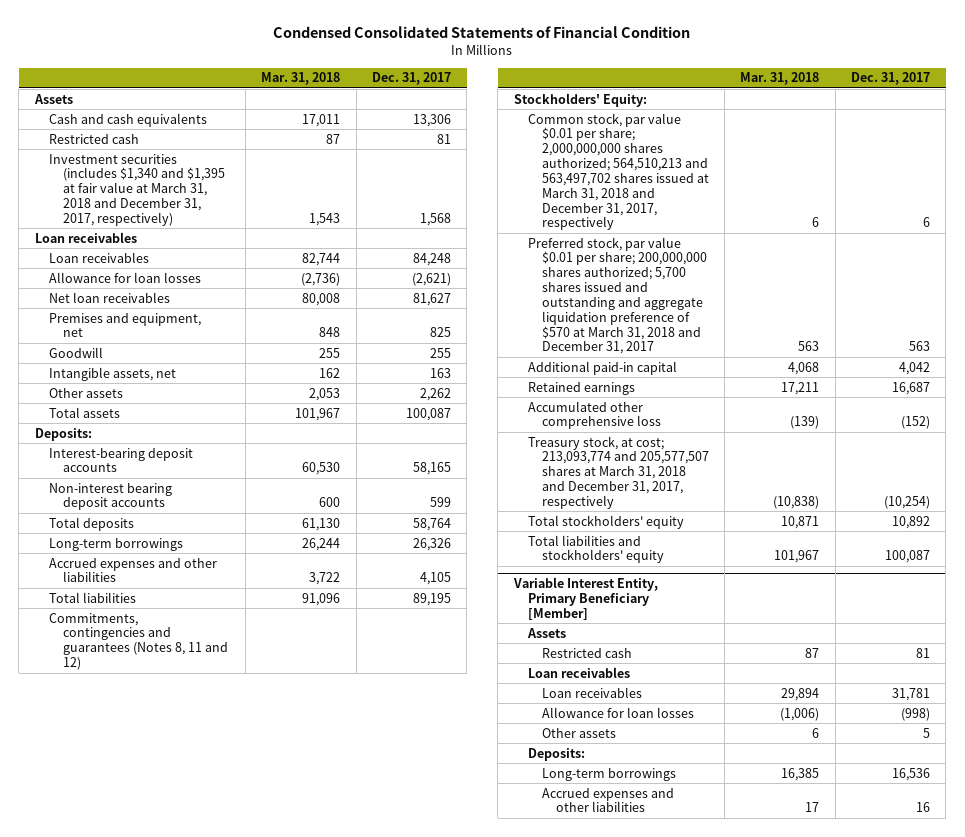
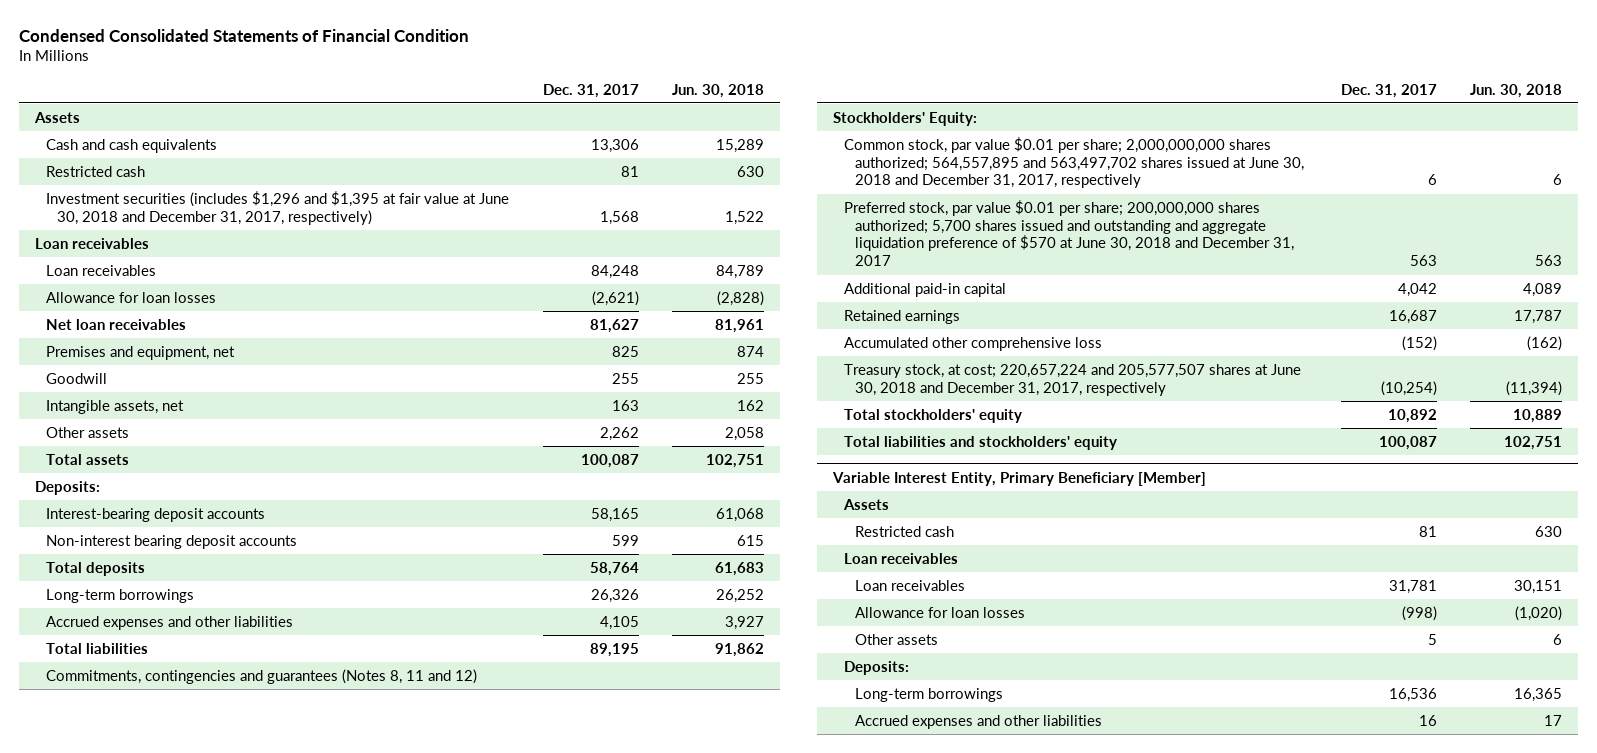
[261,72,341,86] Mar. 31, 2018 -> none
none -> [671,83,764,98] Jun. 30, 2018
[48,153,225,226] Investment securities (includes $1,340 and $1,395 at fair value at March 31, 2018 and December 31, 2017, respectively) -> [46,190,510,225] Investment securities (includes $1,296 and $1,395 at fair value at June 30, 2018 and December 31, 2017, respectively)
[527,112,709,231] Common stock, par value $0.01 per share; 2,000,000,000 shares authorized; 564,510,213 and 563,497,702 shares issued at March 31, 2018 and December 31, 2017, respectively -> [844,136,1305,189] Common stock, par value $0.01 per share; 2,000,000,000 shares authorized; 564,557,895 and 563,497,702 shares issued at June 30, 2018 and December 31, 2017, respectively
[527,236,707,355] Preferred stock, par value $0.01 per share; 200,000,000 shares authorized; 5,700 shares issued and outstanding and aggregate liquidation preference of $570 at March 31, 2018 and December 31, 2017 -> [844,199,1295,267] Preferred stock, par value $0.01 per share; 200,000,000 shares authorized; 5,700 shares issued and outstanding and aggregate liquidation preference of $570 at June 30, 2018 and December 31, 2017
[527,435,709,509] Treasury stock, at cost; 213,093,774 and 205,577,507 shares at March 31, 2018 and December 31, 2017, respectively -> [844,363,1302,396] Treasury stock, at cost; 220,657,224 and 205,577,507 shares at June 30, 2018 and December 31, 2017, respectively

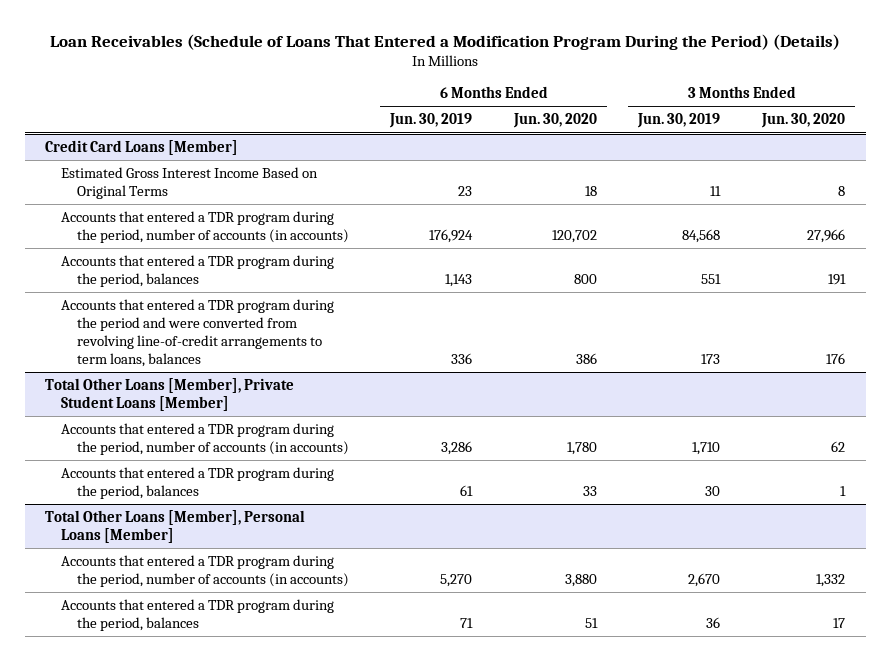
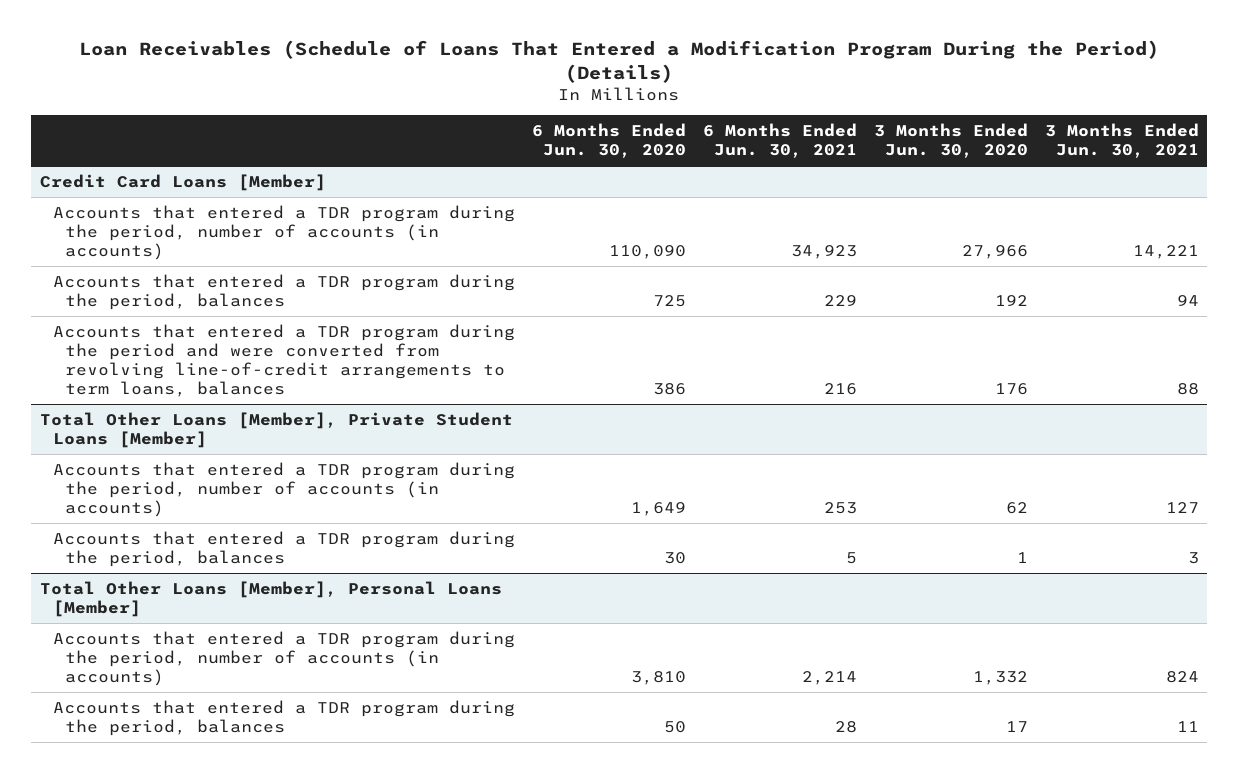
[389,113,473,129] Jun. 30, 2019 -> none
[637,113,721,129] Jun. 30, 2019 -> none
none -> [702,122,857,159] 6 Months Ended Jun. 30, 2021
none -> [1044,122,1199,159] 3 Months Ended Jun. 30, 2021
[61,166,319,200] Estimated Gross Interest Income Based on Original Terms -> none
[551,230,597,244] 120,702 -> [608,245,686,260] 110,090
[573,274,597,285] 800 -> [652,295,686,308] 725
[828,274,847,286] 191 -> [994,295,1028,307] 192
[566,442,597,456] 1,780 -> [630,502,686,517] 1,649
[582,486,597,497] 33 -> [663,552,686,565] 30
[564,574,597,588] 3,880 -> [630,671,686,686] 3,810
[584,618,598,629] 51 -> [663,721,686,734] 50

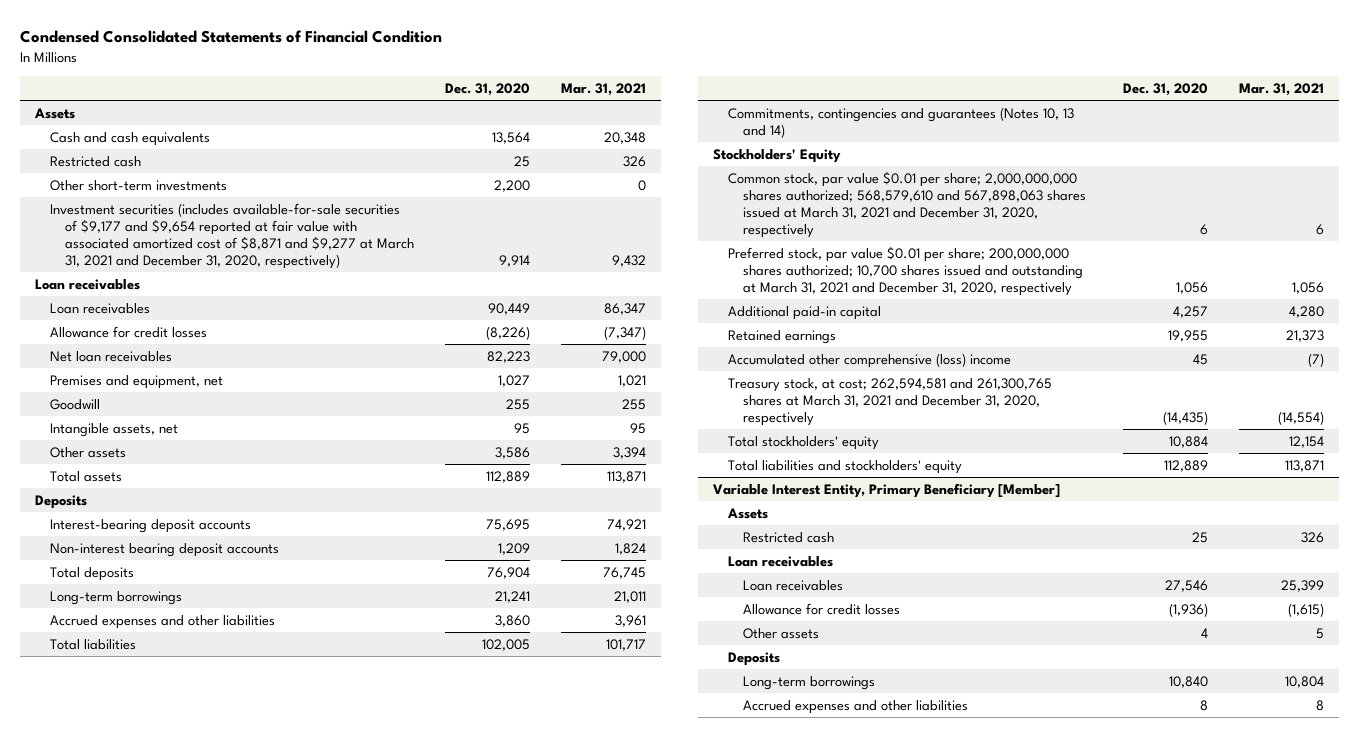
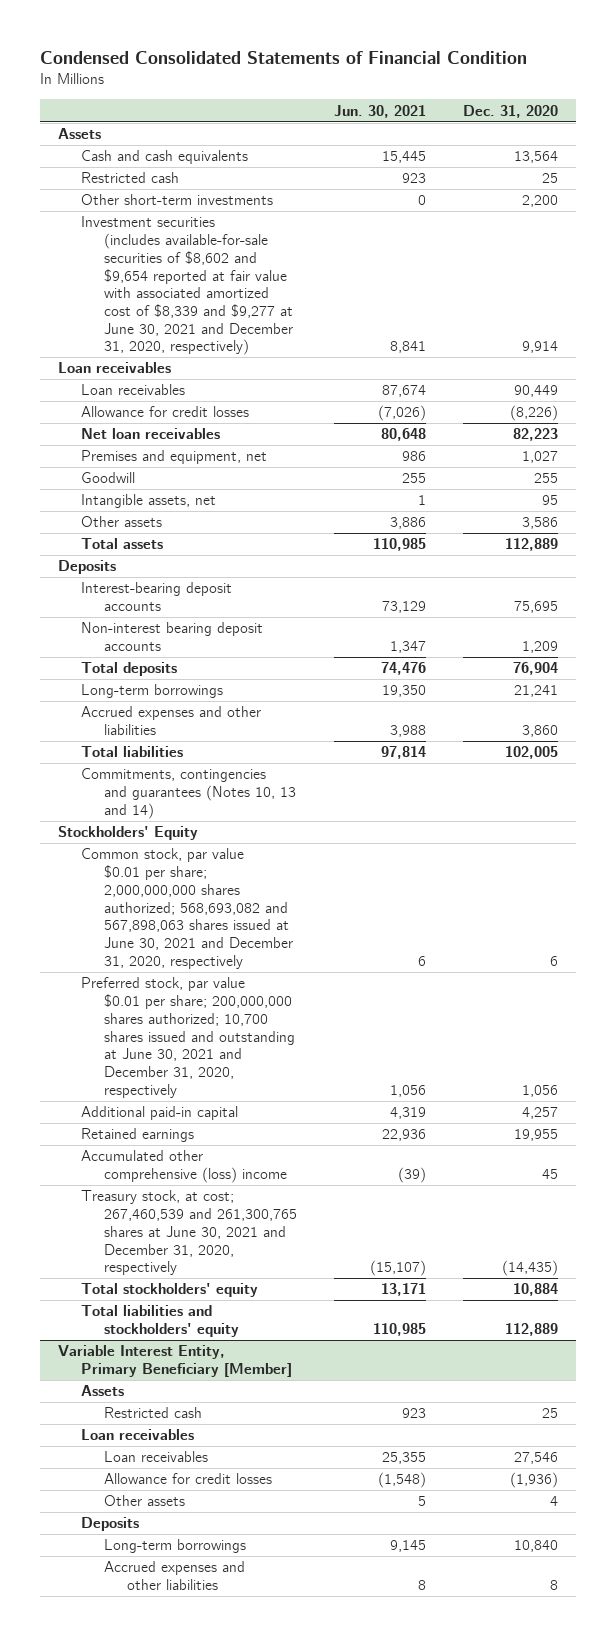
[560,82,646,96] Mar. 31, 2021 -> none
none -> [333,104,426,118] Jun. 30, 2021
[49,202,414,269] Investment securities (includes available-for-sale securities of $9,177 and $9,654 reported at fair value with associated amortized cost of $8,871 and $9,277 at March 31, 2021 and December 31, 2020, respectively) -> [81,216,294,356] Investment securities (includes available-for-sale securities of $8,602 and $9,654 reported at fair value with associated amortized cost of $8,339 and $9,277 at June 30, 2021 and December 31, 2020, respectively)
[727,170,1086,238] Common stock, par value $0.01 per share; 2,000,000,000 shares authorized; 568,579,610 and 567,898,063 shares issued at March 31, 2021 and December 31, 2020, respectively -> [81,848,294,969] Common stock, par value $0.01 per share; 2,000,000,000 shares authorized; 568,693,082 and 567,898,063 shares issued at June 30, 2021 and December 31, 2020, respectively
[727,245,1083,296] Preferred stock, par value $0.01 per share; 200,000,000 shares authorized; 10,700 shares issued and outstanding at March 31, 2021 and December 31, 2020, respectively -> [81,977,296,1098] Preferred stock, par value $0.01 per share; 200,000,000 shares authorized; 10,700 shares issued and outstanding at June 30, 2021 and December 31, 2020, respectively
[727,377,1052,426] Treasury stock, at cost; 262,594,581 and 261,300,765 shares at March 31, 2021 and December 31, 2020, respectively -> [81,1190,298,1276] Treasury stock, at cost; 267,460,539 and 261,300,765 shares at June 30, 2021 and December 31, 2020, respectively

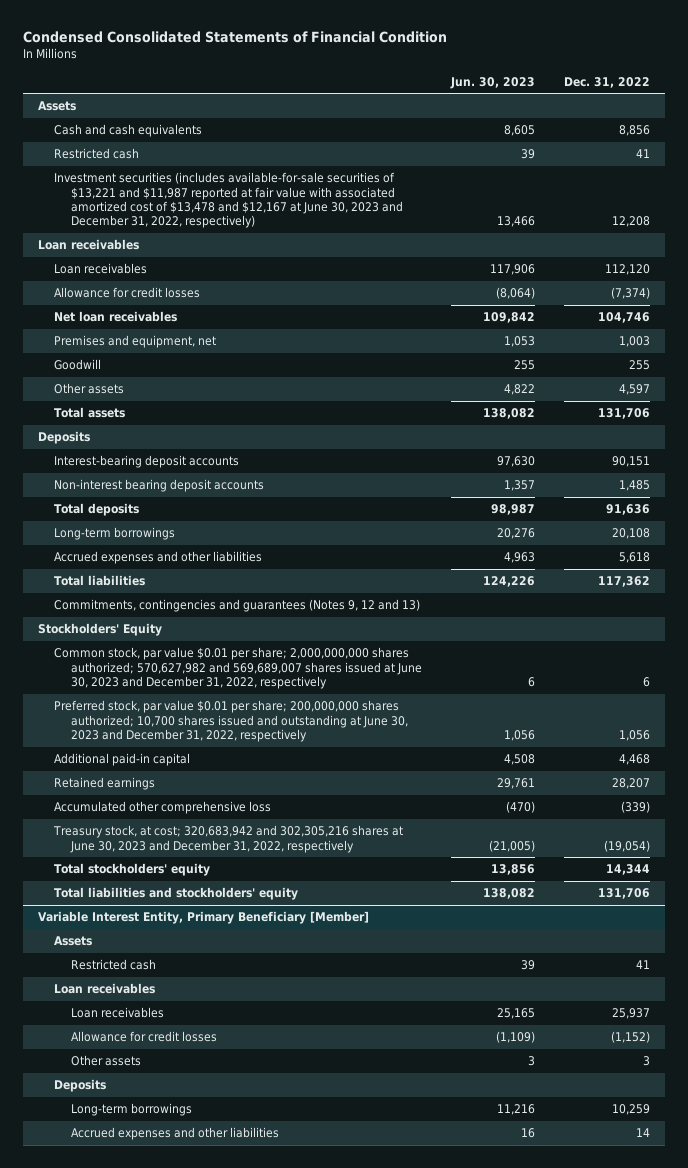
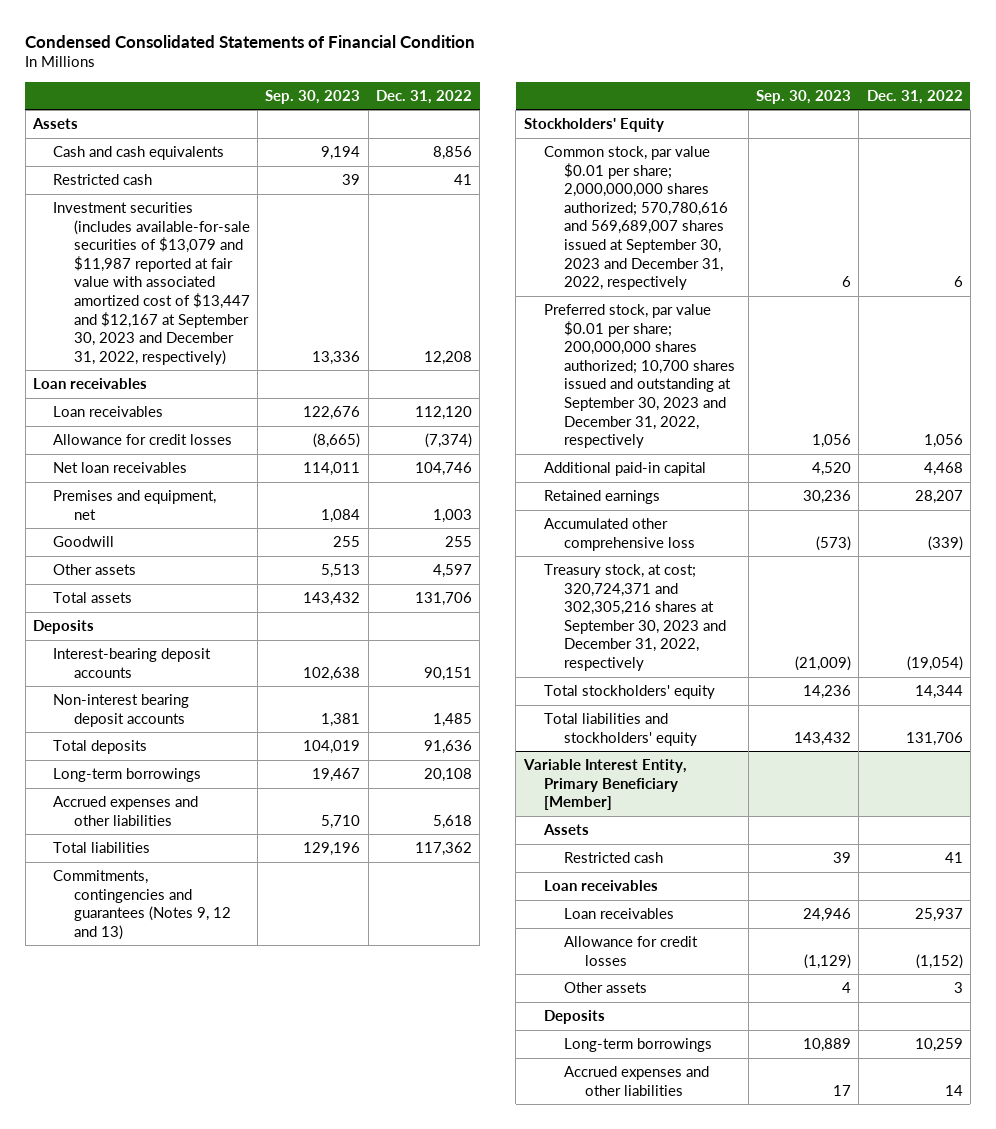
[449,76,535,89] Jun. 30, 2023 -> none
none -> [265,89,361,104] Sep. 30, 2023
[54,172,403,229] Investment securities (includes available-for-sale securities of $13,221 and $11,987 reported at fair value with associated amortized cost of $13,478 and $12,167 at June 30, 2023 and December 31, 2022, respectively) -> [53,201,250,365] Investment securities (includes available-for-sale securities of $13,079 and $11,987 reported at fair value with associated amortized cost of $13,447 and $12,167 at September 30, 2023 and December 31, 2022, respectively)
[54,647,422,690] Common stock, par value $0.01 per share; 2,000,000,000 shares authorized; 570,627,982 and 569,689,007 shares issued at June 30, 2023 and December 31, 2022, respectively -> [544,145,729,291] Common stock, par value $0.01 per share; 2,000,000,000 shares authorized; 570,780,616 and 569,689,007 shares issued at September 30, 2023 and December 31, 2022, respectively
[54,700,408,743] Preferred stock, par value $0.01 per share; 200,000,000 shares authorized; 10,700 shares issued and outstanding at June 30, 2023 and December 31, 2022, respectively -> [544,303,736,449] Preferred stock, par value $0.01 per share; 200,000,000 shares authorized; 10,700 shares issued and outstanding at September 30, 2023 and December 31, 2022, respectively
[53,825,404,853] Treasury stock, at cost; 320,683,942 and 302,305,216 shares at June 30, 2023 and December 31, 2022, respectively -> [544,563,727,672] Treasury stock, at cost; 320,724,371 and 302,305,216 shares at September 30, 2023 and December 31, 2022, respectively

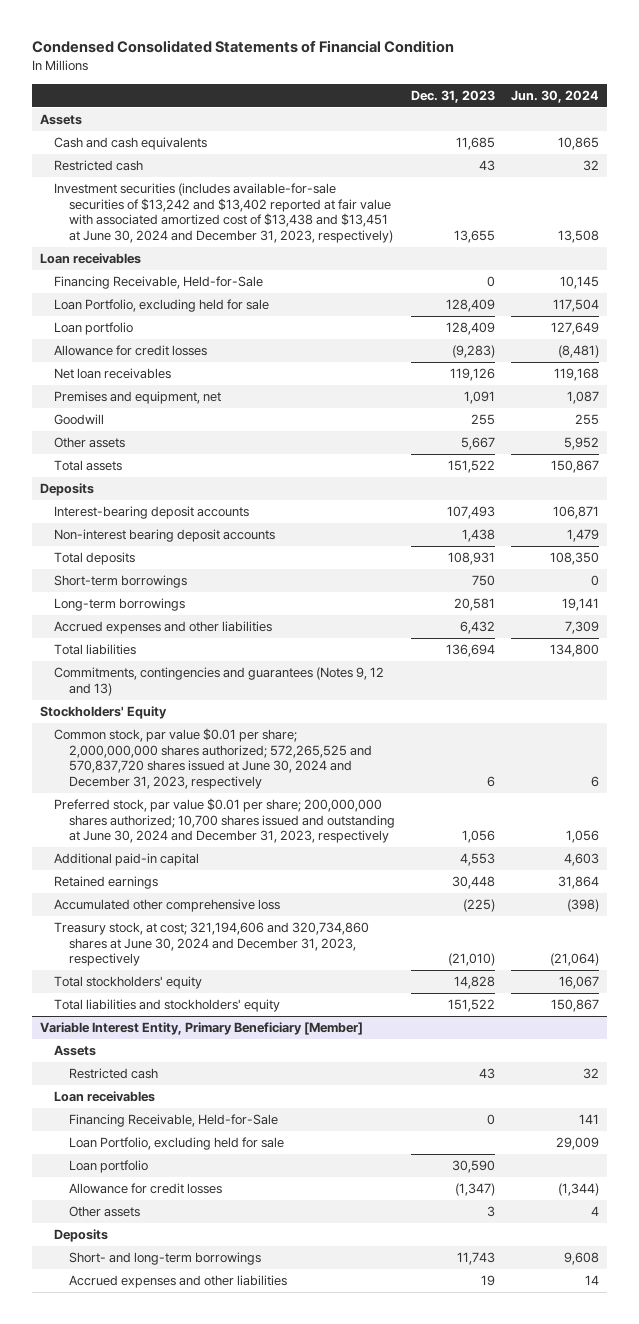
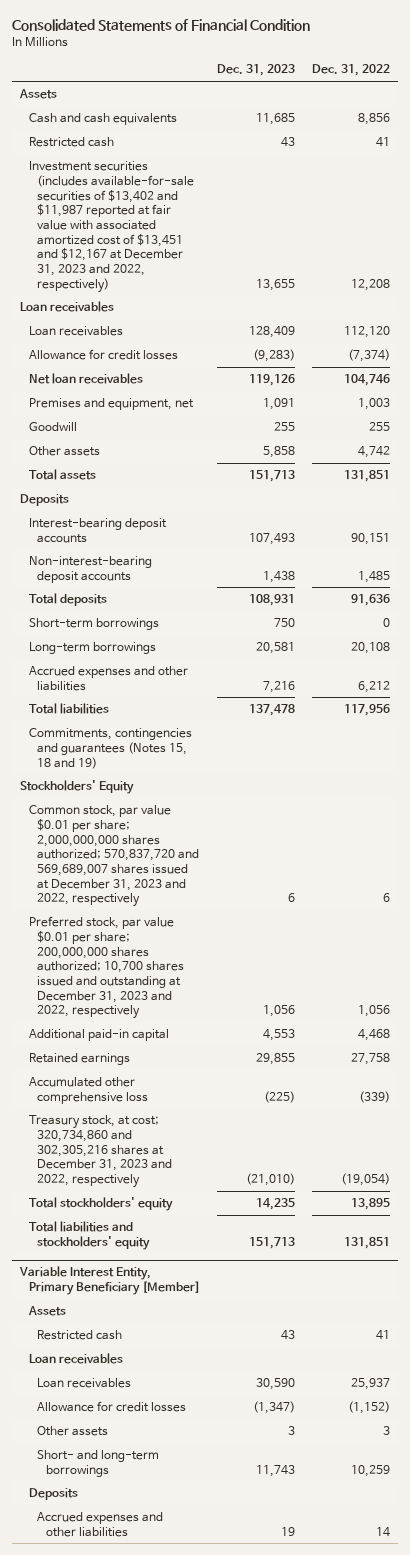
[31,40,454,54] Condensed Consolidated Statements of Financial Condition -> [11,18,310,31] Consolidated Statements of Financial Condition
[511,89,600,103] Jun. 30, 2024 -> none
none -> [311,64,390,77] Dec. 31, 2022
[54,183,393,243] Investment securities (includes available-for-sale securities of $13,242 and $13,402 reported at fair value with associated amortized cost of $13,438 and $13,451 at June 30, 2024 and December 31, 2023, respectively) -> [28,161,195,293] Investment securities (includes available-for-sale securities of $13,402 and $11,987 reported at fair value with associated amortized cost of $13,451 and $12,167 at December 31, 2023 and 2022, respectively)
[54,276,264,290] Financing Receivable, Held-for-Sale -> none
[54,299,270,313] Loan Portfolio, excluding held for sale -> none
[54,322,134,336] Loan portfolio -> [28,326,123,337] Loan receivables
[461,437,496,451] 5,667 -> [262,446,295,459] 5,858
[448,460,496,474] 151,522 -> [248,470,295,483] 151,713
[54,529,276,543] Non-interest bearing deposit accounts -> [28,556,152,583] Non-interest-bearing deposit accounts
[460,621,496,635] 6,432 -> [262,680,295,693] 7,216
[446,644,496,658] 136,694 -> [248,704,295,717] 137,478
[54,667,385,696] Commitments, contingencies and guarantees (Notes 9, 12 and 13) -> [28,728,192,769] Commitments, contingencies and guarantees (Notes 15, 18 and 19)
[54,728,372,789] Common stock, par value $0.01 per share; 2,000,000,000 shares authorized; 572,265,525 and 570,837,720 shares issued at June 30, 2024 and December 31, 2023, respectively -> [28,805,200,908] Common stock, par value $0.01 per share; 2,000,000,000 shares authorized; 570,837,720 and 569,689,007 shares issued at December 31, 2023 and 2022, respectively
[54,798,395,844] Preferred stock, par value $0.01 per share; 200,000,000 shares authorized; 10,700 shares issued and outstanding at June 30, 2024 and December 31, 2023, respectively -> [28,916,185,1020] Preferred stock, par value $0.01 per share; 200,000,000 shares authorized; 10,700 shares issued and outstanding at December 31, 2023 and 2022, respectively
[452,876,496,890] 30,448 -> [255,1053,295,1066] 29,855
[54,922,370,967] Treasury stock, at cost; 321,194,606 and 320,734,860 shares at June 30, 2024 and December 31, 2023, respectively -> [28,1115,173,1188] Treasury stock, at cost; 320,734,860 and 302,305,216 shares at December 31, 2023 and 2022, respectively
[454,976,496,990] 14,828 -> [255,1198,295,1211] 14,235
[448,999,496,1013] 151,522 -> [248,1236,295,1249] 151,713
[68,1114,278,1128] Financing Receivable, Held-for-Sale -> none
[68,1137,284,1151] Loan Portfolio, excluding held for sale -> none
[68,1160,148,1174] Loan portfolio -> [37,1378,132,1389] Loan receivables
[54,1229,109,1243] Deposits -> [28,1488,78,1501] Deposits

